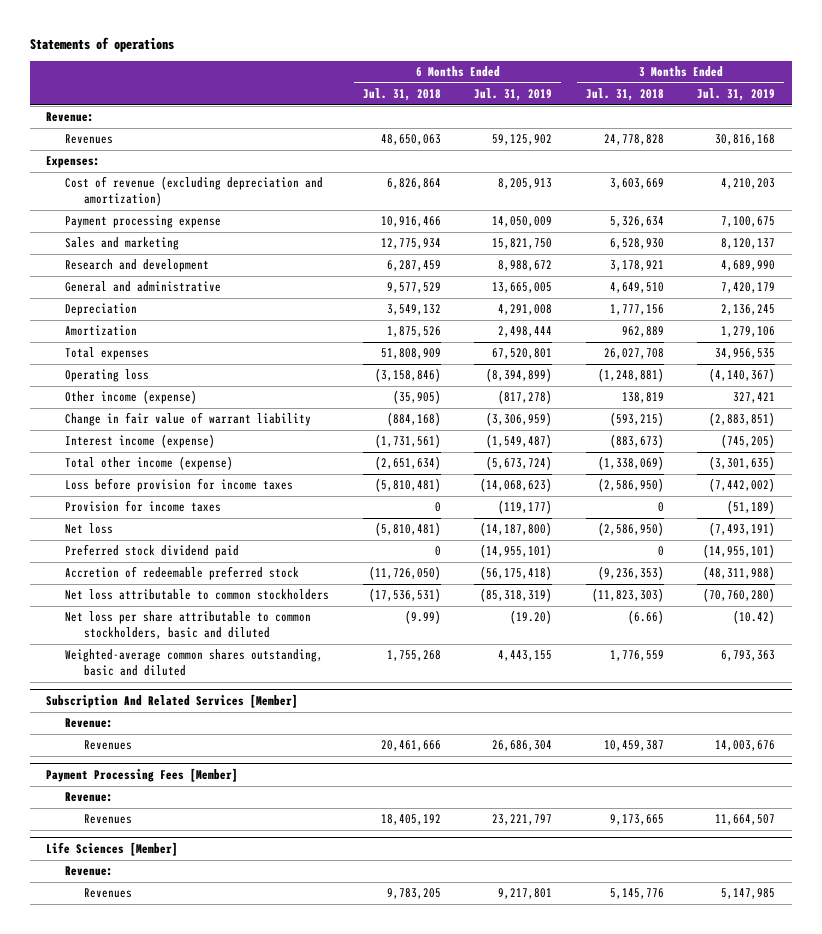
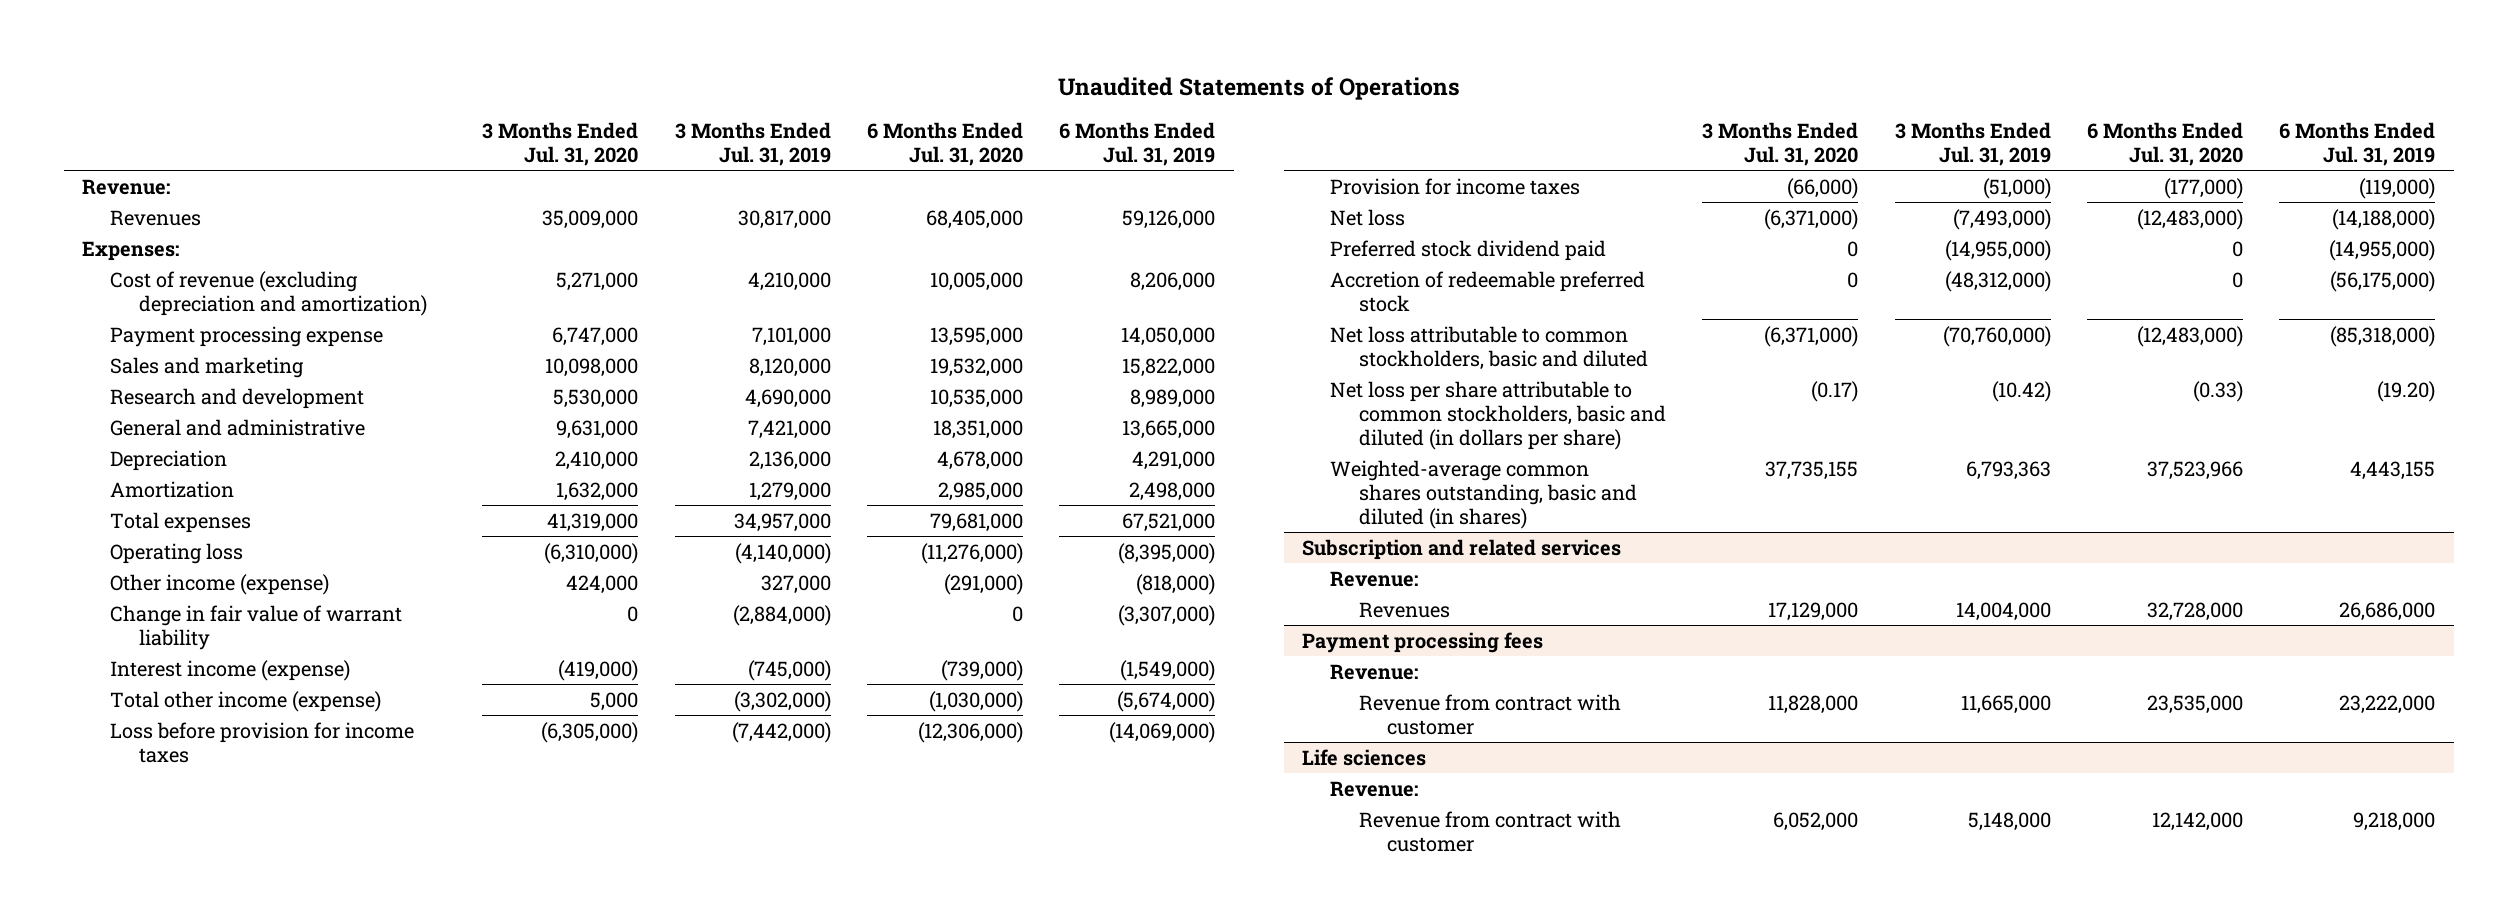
[29,36,174,52] Statements of operations -> [1057,77,1460,101] Unaudited Statements of Operations
[362,88,441,102] Jul. 31, 2018 -> none
[585,88,664,102] Jul. 31, 2018 -> none
none -> [482,122,639,167] 3 Months Ended Jul. 31, 2020
none -> [866,122,1023,167] 6 Months Ended Jul. 31, 2020
[492,134,553,146] 59,125,902 -> [1122,209,1216,229] 59,126,000
[715,134,776,146] 30,816,168 -> [737,209,831,229] 30,817,000
[498,178,553,190] 8,205,913 -> [1130,271,1216,291] 8,206,000
[721,178,776,190] 4,210,203 -> [747,271,831,291] 4,210,000
[492,216,553,228] 14,050,009 -> [1121,326,1216,346] 14,050,000
[721,216,776,228] 7,100,675 -> [751,326,831,346] 7,101,000
[492,238,553,250] 15,821,750 -> [1122,357,1216,377] 15,822,000
[721,238,776,250] 8,120,137 -> [748,357,831,377] 8,120,000
[498,260,553,272] 8,988,672 -> [1130,388,1216,408] 8,989,000
[721,260,776,272] 4,689,990 -> [744,388,831,408] 4,690,000
[492,282,553,294] 13,665,005 -> [1122,419,1216,439] 13,665,000
[721,282,776,294] 7,420,179 -> [747,419,831,439] 7,421,000
[498,304,553,316] 4,291,008 -> [1132,450,1216,470] 4,291,000
[721,304,776,316] 2,136,245 -> [748,450,831,470] 2,136,000
[498,326,553,338] 2,498,444 -> [1129,481,1216,501] 2,498,000
[721,326,776,338] 1,279,106 -> [748,481,831,501] 1,279,000
[492,348,553,360] 67,520,801 -> [1122,512,1216,532] 67,521,000
[715,348,776,360] 34,956,535 -> [733,512,831,532] 34,957,000
[486,368,553,383] (8,394,899) -> [1118,542,1216,564] (8,395,000)
[709,368,776,383] (4,140,367) -> [734,542,831,564] (4,140,000)
[498,390,553,405] (817,278) -> [1136,573,1216,595] (818,000)
[733,392,776,404] 327,421 -> [760,574,831,594] 327,000
[486,412,553,427] (3,306,959) -> [1118,604,1216,626] (3,307,000)
[709,412,776,427] (2,883,851) -> [732,604,831,626] (2,884,000)
[486,434,553,449] (1,549,487) -> [1120,659,1216,681] (1,549,000)
[721,434,776,449] (745,205) -> [747,659,831,681] (745,000)
[486,456,553,471] (5,673,724) -> [1117,690,1216,712] (5,674,000)
[709,456,776,471] (3,301,635) -> [733,690,831,712] (3,302,000)
[480,478,553,493] (14,068,623) -> [1109,721,1216,743] (14,069,000)
[709,478,776,493] (7,442,002) -> [731,721,831,743] (7,442,000)
[498,500,553,515] (119,177) -> [2359,177,2436,199] (119,000)
[727,500,776,515] (51,189) -> [1982,177,2051,199] (51,000)
[480,522,553,537] (14,187,800) -> [2332,208,2436,230] (14,188,000)
[709,522,776,537] (7,493,191) -> [1952,208,2051,230] (7,493,000)
[480,544,553,559] (14,955,101) -> [2329,239,2436,261] (14,955,000)
[703,544,776,559] (14,955,101) -> [1944,239,2051,261] (14,955,000)
[480,566,553,581] (56,175,418) -> [2330,270,2436,292] (56,175,000)
[703,566,776,581] (48,311,988) -> [1944,270,2051,292] (48,312,000)
[65,589,330,601] Net loss attributable to common stockholders -> [1330,325,1648,370] Net loss attributable to common stockholders, basic and diluted
[480,588,553,603] (85,318,319) -> [2330,325,2436,347] (85,318,000)
[703,588,776,603] (70,760,280) -> [1942,325,2051,347] (70,760,000)
[65,611,312,639] Net loss per share attributable to common stockholders, basic and diluted -> [1330,380,1666,450] Net loss per share attributable to common stockholders, basic and diluted (in dollars per share)
[65,649,324,676] Weighted-average common shares outstanding, basic and diluted -> [1330,459,1637,529] Weighted-average common shares outstanding, basic and diluted (in shares)
[46,694,299,709] Subscription And Related Services [Member] -> [1302,538,1622,560] Subscription and related services
[492,740,553,752] 26,686,304 -> [2339,601,2436,621] 26,686,000
[715,740,776,752] 14,003,676 -> [1955,601,2051,621] 14,004,000
[46,768,239,783] Payment Processing Fees [Member] -> [1302,631,1544,653] Payment processing fees
[84,814,133,825] Revenues -> none
none -> [1358,693,1621,735] Revenue from contract with customer
[46,842,179,857] Life Sciences [Member] -> [1302,748,1427,766] Life sciences
[84,888,133,899] Revenues -> none
none -> [1358,810,1621,852] Revenue from contract with customer

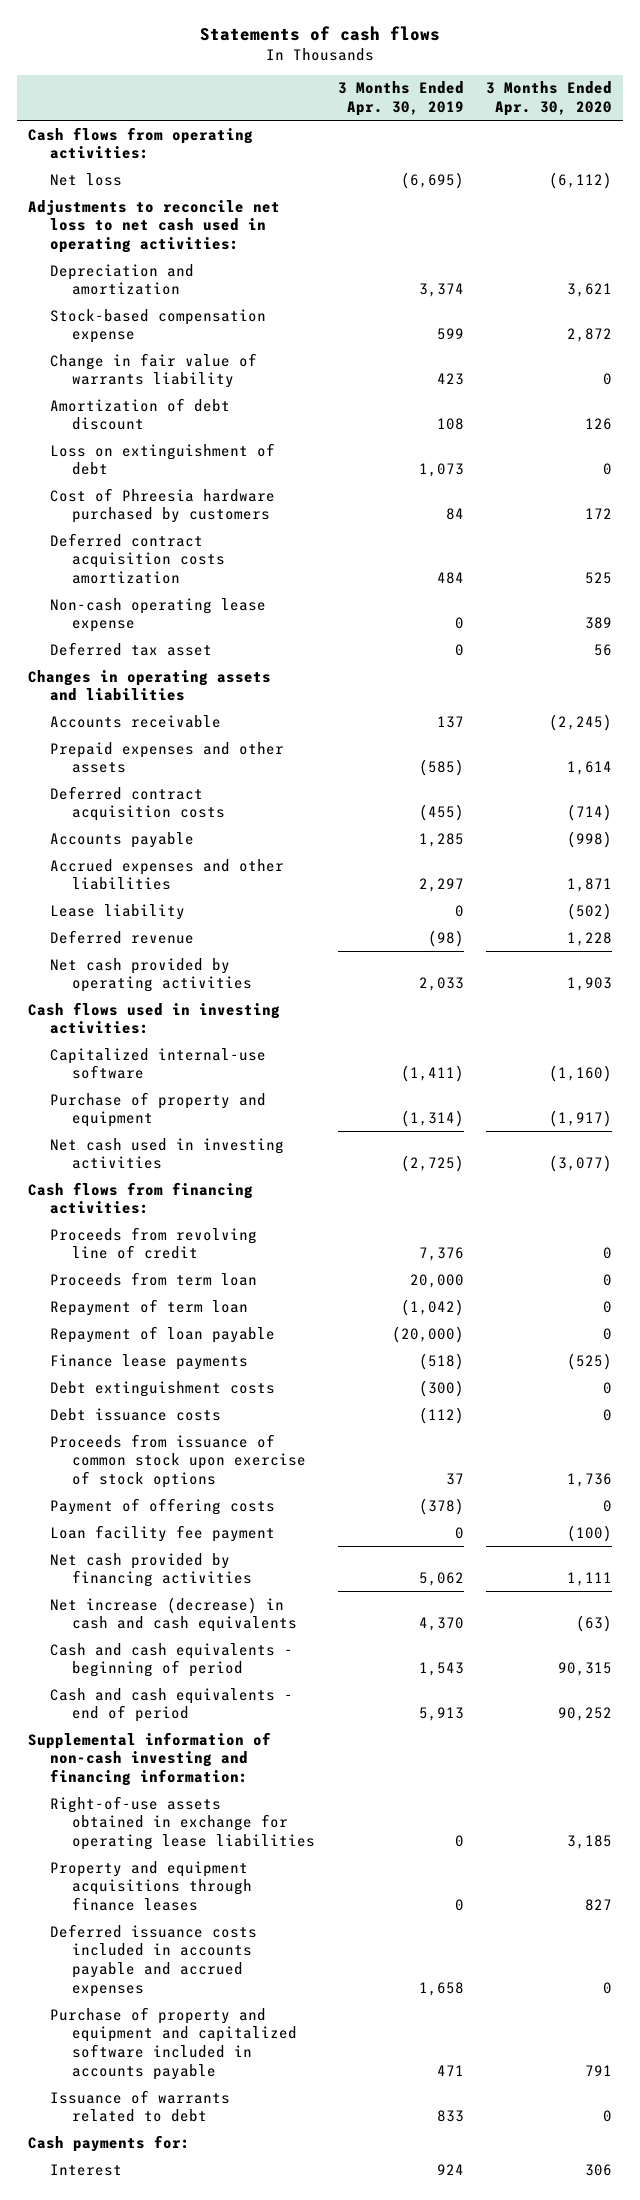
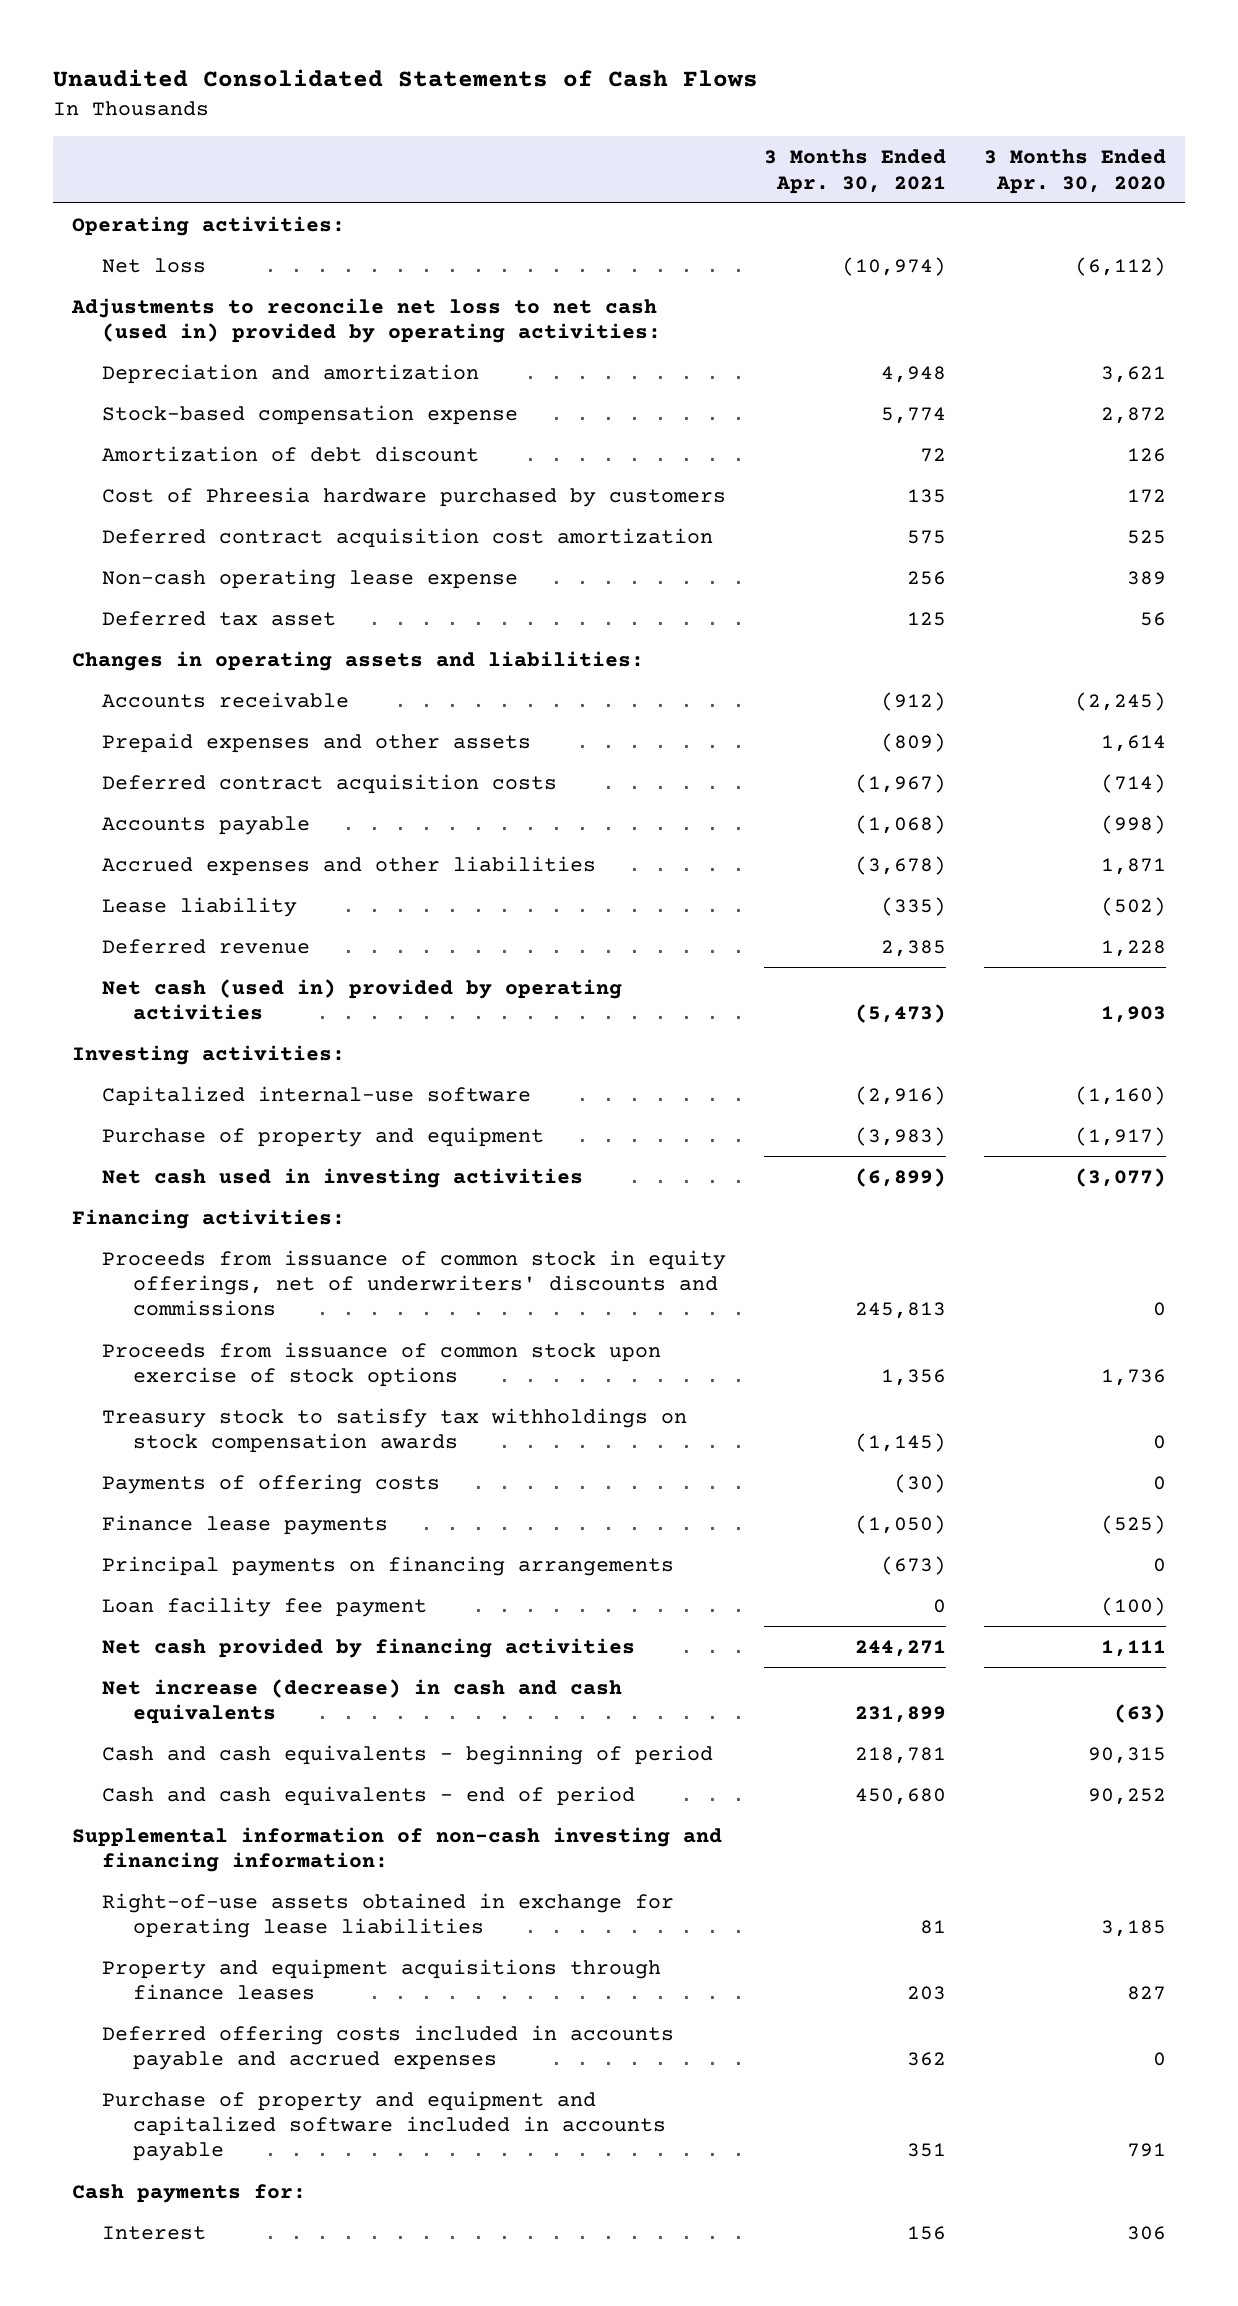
[199,25,440,41] Statements of cash flows -> [52,68,758,87] Unaudited Consolidated Statements of Cash Flows
[337,81,464,117] 3 Months Ended Apr. 30, 2019 -> none
none -> [764,149,947,194] 3 Months Ended Apr. 30, 2021
[27,126,253,160] Cash flows from operating activities: -> [71,215,345,236] Operating activities:
[27,199,280,254] Adjustments to reconcile net loss to net cash used in operating activities: -> [70,297,662,344] Adjustments to reconcile net loss to net cash (used in) provided by operating activities:
[50,352,258,389] Change in fair value of warrants liability -> none
[50,442,276,476] Loss on extinguishment of debt -> none
[50,532,226,585] Deferred contract acquisition costs amortization -> [102,527,714,548] Deferred contract acquisition cost amortization
[27,669,271,702] Changes in operating assets and liabilities -> [71,650,644,671] Changes in operating assets and liabilities:
[50,957,253,993] Net cash provided by operating activities -> [102,978,623,1021] Net cash (used in) provided by operating activities
[27,1001,280,1035] Cash flows used in investing activities: -> [71,1044,345,1065] Investing activities:
[50,1226,258,1260] Proceeds from revolving line of credit -> none
[50,1271,258,1286] Proceeds from term loan -> none
[50,1298,249,1316] Repayment of term loan -> none
[50,1325,276,1343] Repayment of loan payable -> none
[50,1380,276,1397] Debt extinguishment costs -> none
[50,1407,222,1421] Debt issuance costs -> none
[27,1181,253,1215] Cash flows from financing activities: -> [71,1208,345,1229] Financing activities:
none -> [102,1249,727,1317] Proceeds from issuance of common stock in equity offerings, net of underwriters' discounts and commissions
none -> [102,1407,688,1454] Treasury stock to satisfy tax withholdings on stock compensation awards
[50,1497,276,1515] Payment of offering costs -> [102,1473,441,1494] Payments of offering costs
[50,1353,249,1370] Finance lease payments -> [102,1514,389,1535] Finance lease payments
none -> [102,1555,675,1576] Principal payments on financing arrangements
[50,1923,258,1997] Deferred issuance costs included in accounts payable and accrued expenses -> [102,2024,675,2071] Deferred offering costs included in accounts payable and accrued expenses
[50,2089,231,2123] Issuance of warrants related to debt -> none

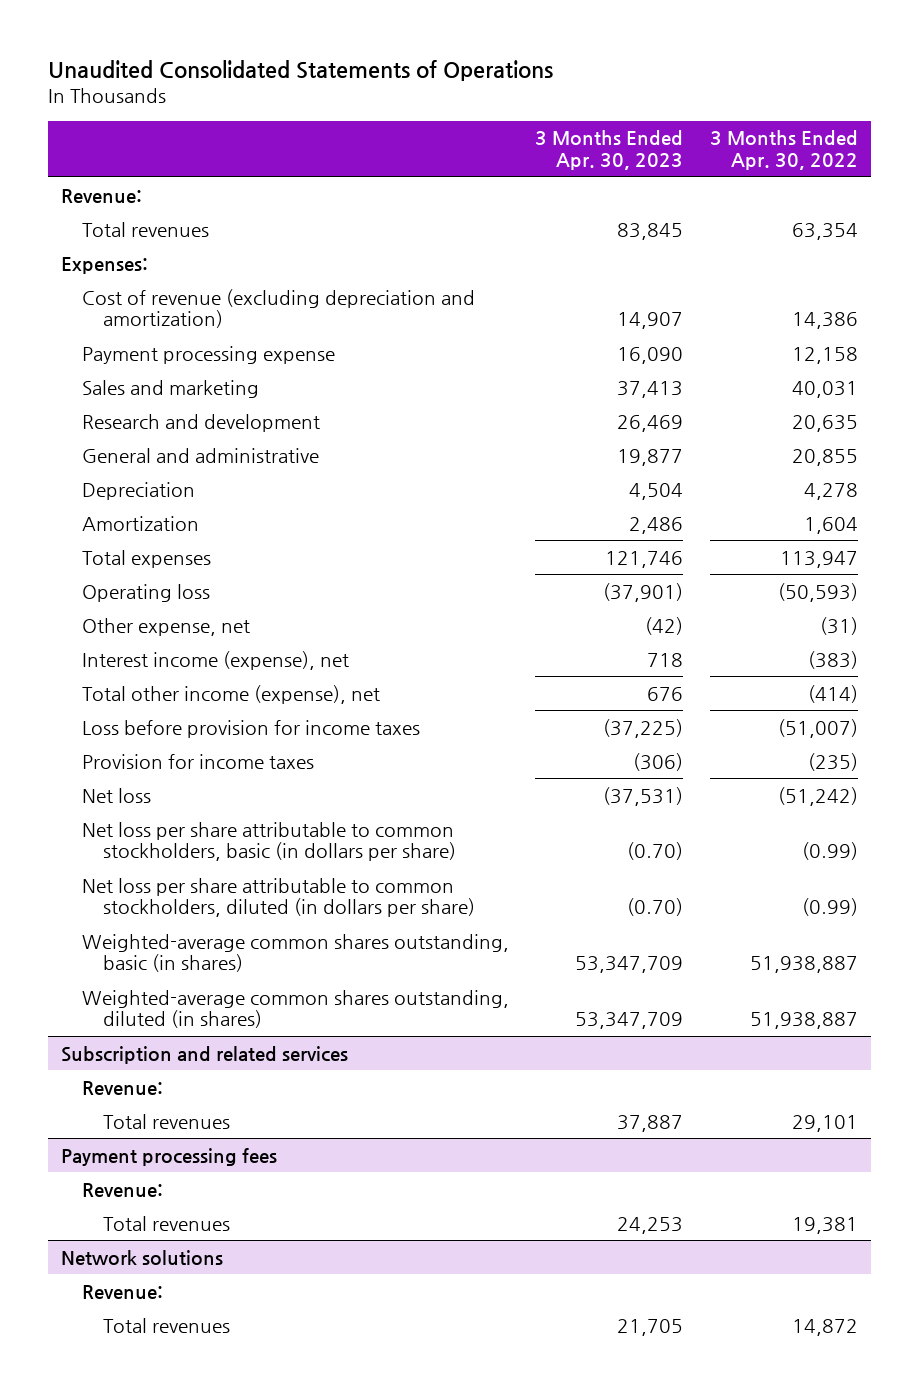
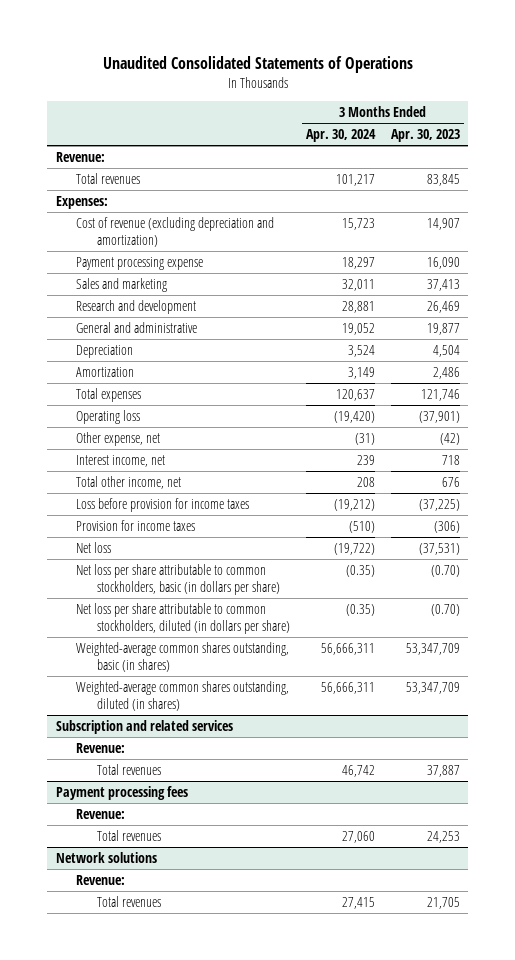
[709,130,858,171] 3 Months Ended Apr. 30, 2022 -> none
none -> [305,129,376,143] Apr. 30, 2024
[82,650,350,670] Interest income (expense), net -> [76,454,166,467] Interest income, net
[82,684,381,704] Total other income (expense), net -> [76,475,182,489] Total other income, net

